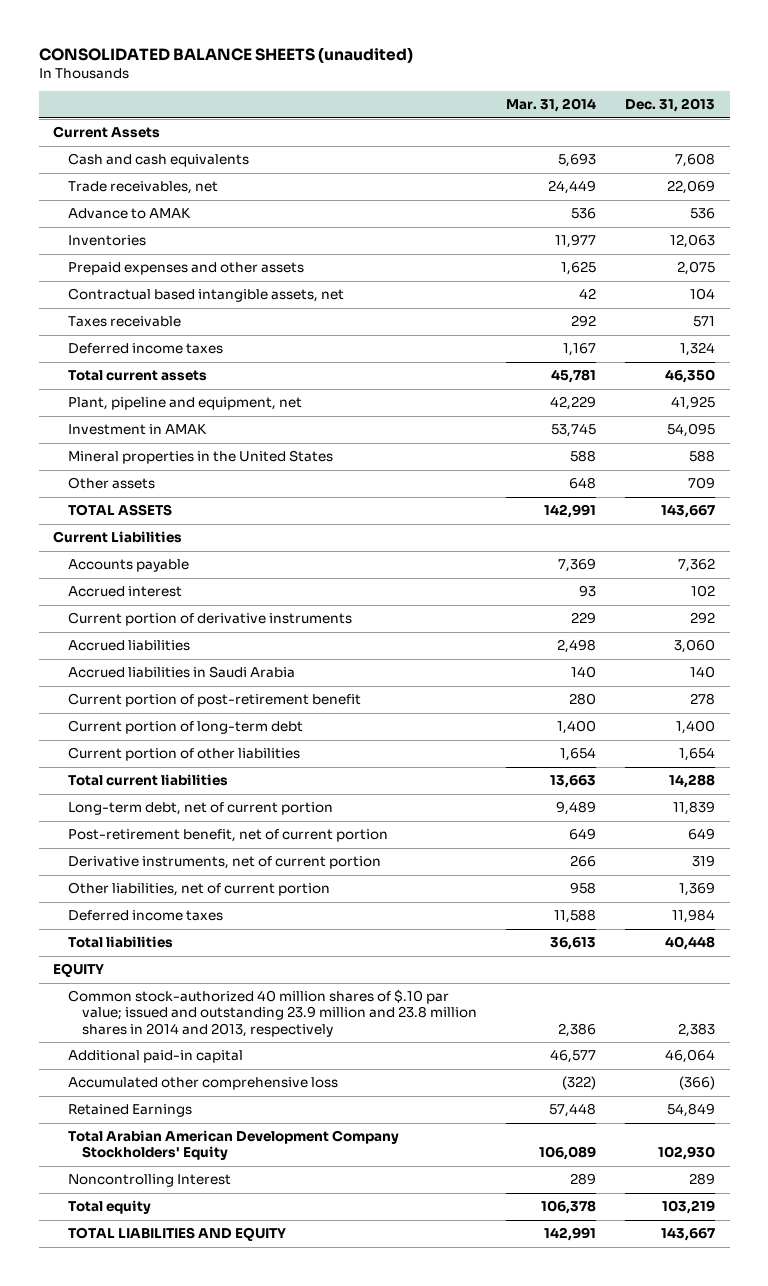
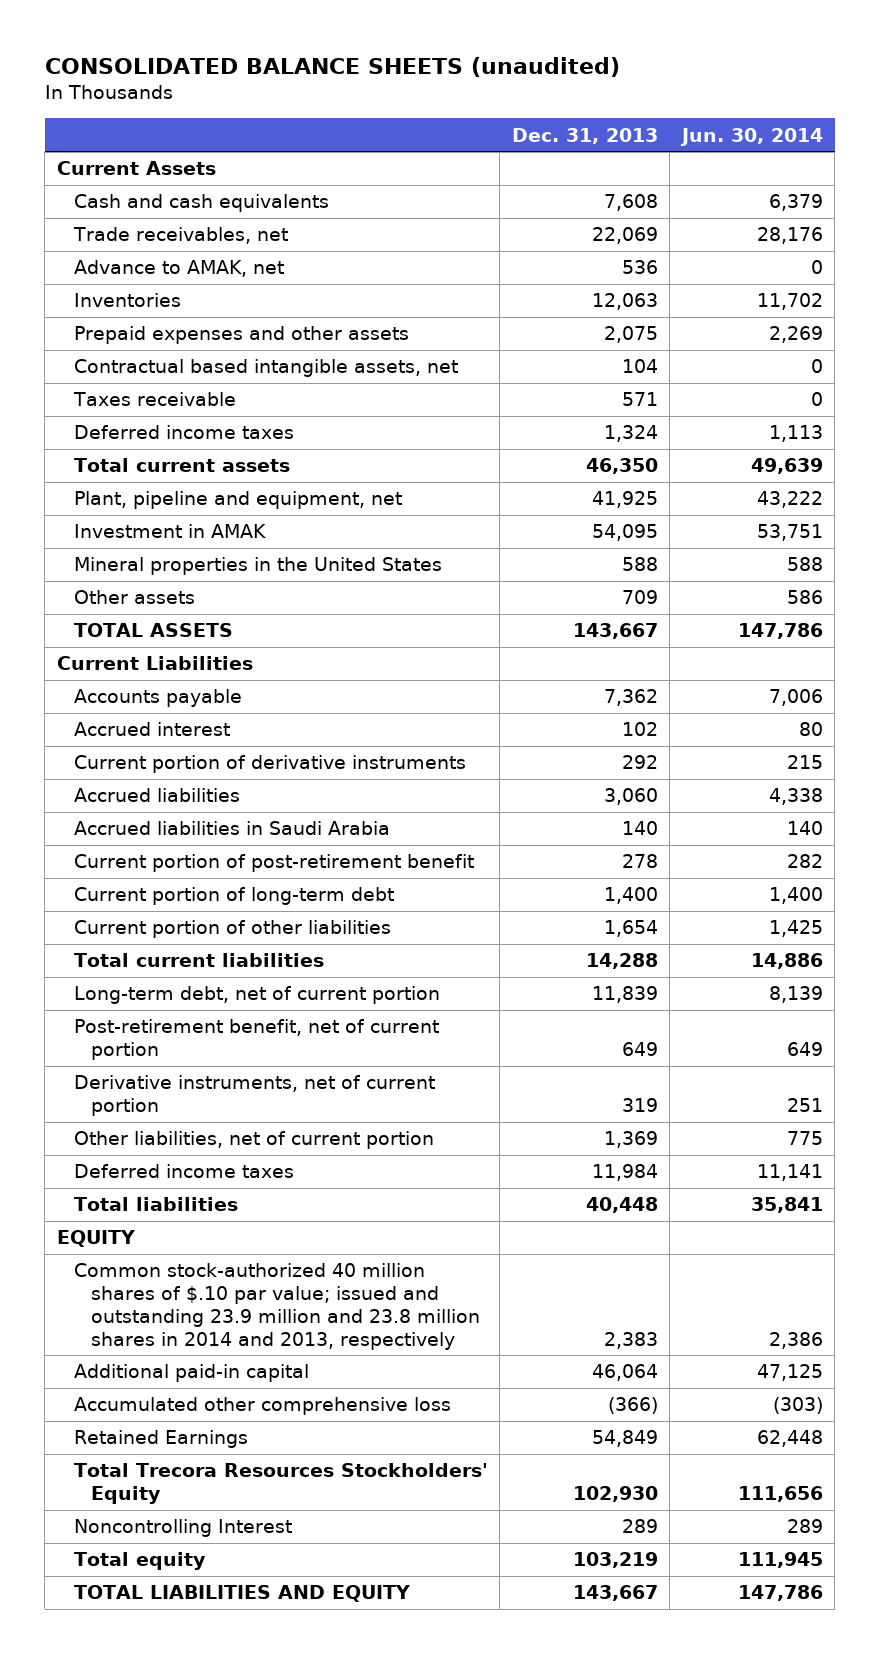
[506,98,597,113] Mar. 31, 2014 -> none
none -> [679,127,823,146] Jun. 30, 2014
[67,208,191,220] Advance to AMAK -> [73,260,284,278] Advance to AMAK, net
[67,1130,399,1161] Total Arabian American Development Company Stockholders' Equity -> [73,1463,488,1505] Total Trecora Resources Stockholders' Equity

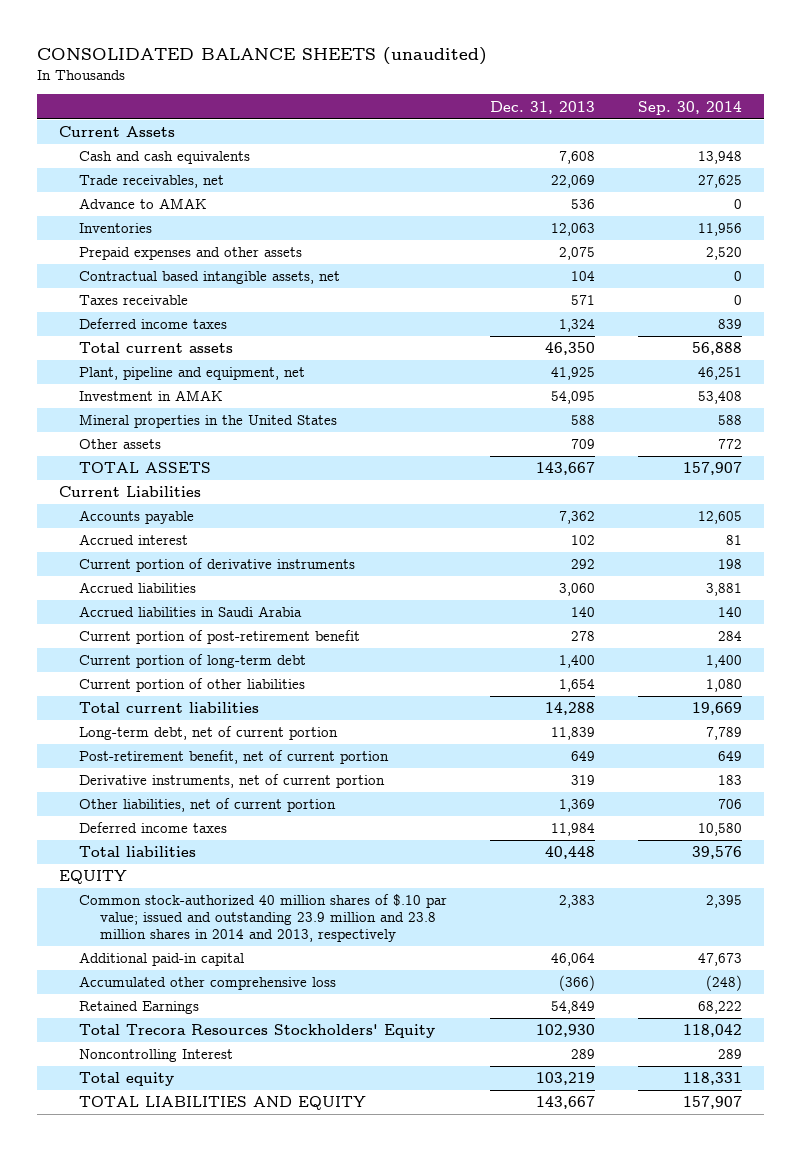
[679,127,823,146] Jun. 30, 2014 -> none
none -> [638,100,743,115] Sep. 30, 2014
[73,260,284,278] Advance to AMAK, net -> [79,198,208,210] Advance to AMAK

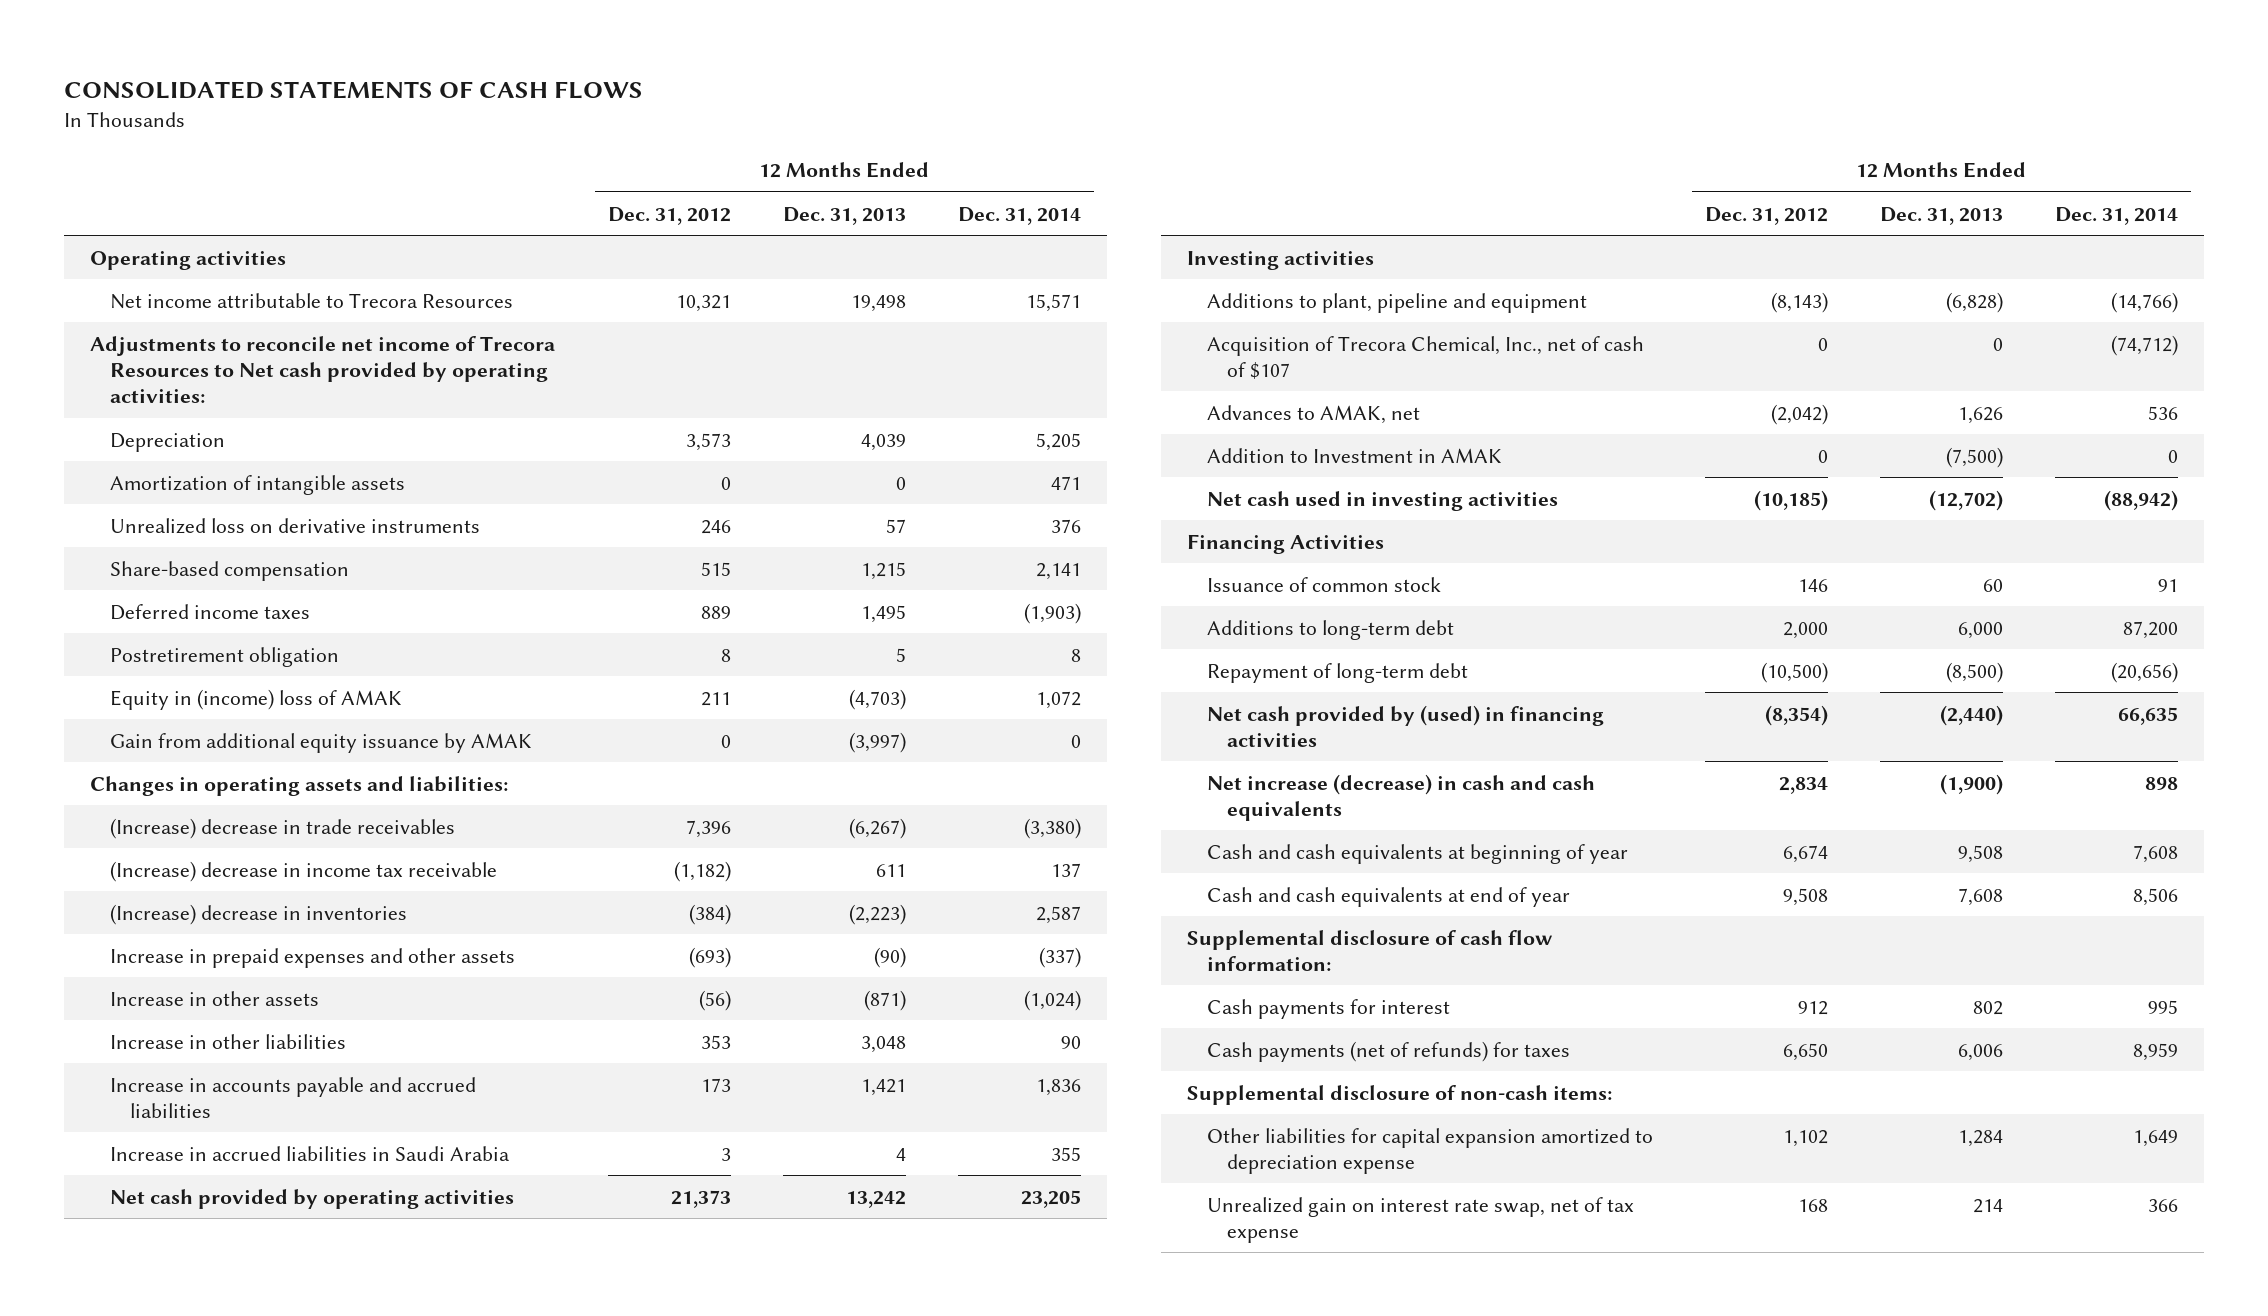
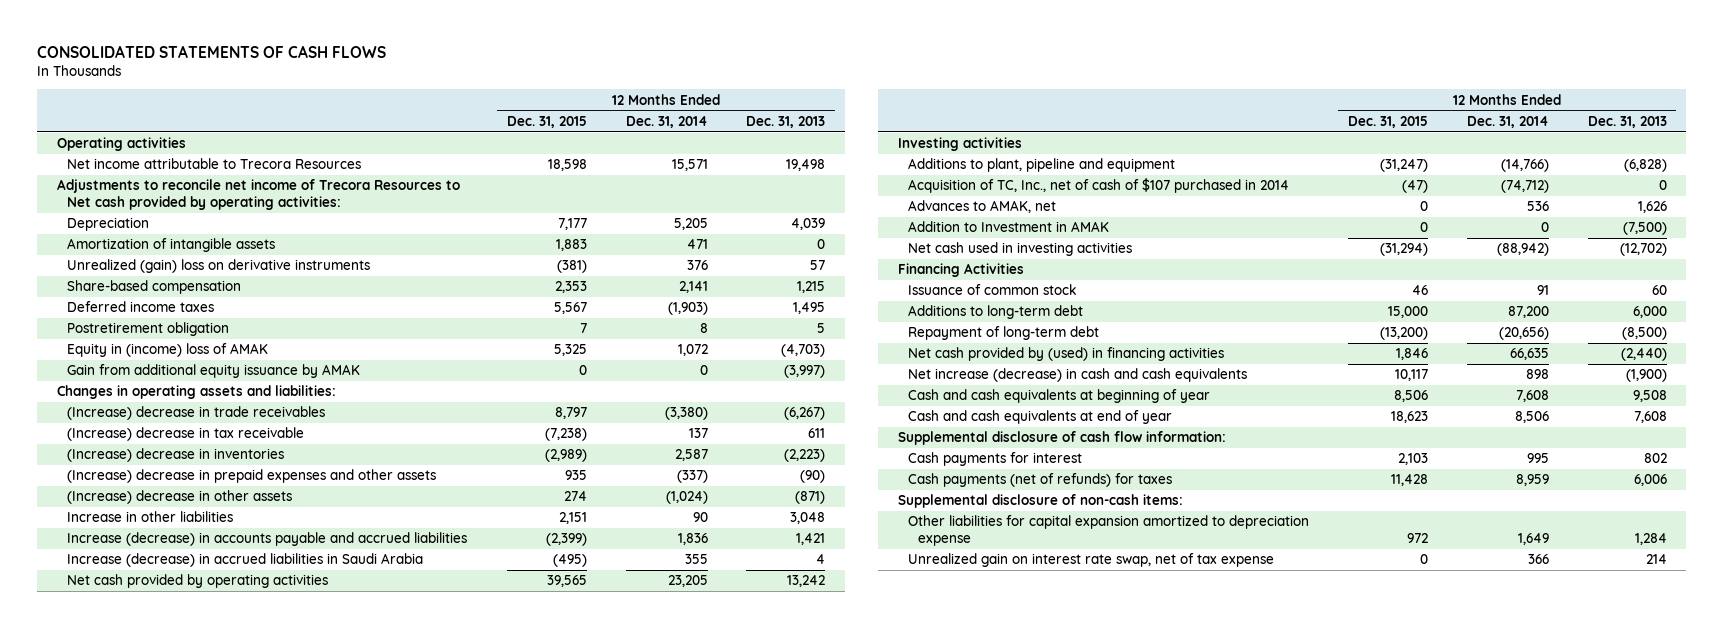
[607,206,731,225] Dec. 31, 2012 -> none
none -> [506,115,587,128] Dec. 31, 2015
[109,517,480,534] Unrealized loss on derivative instruments -> [66,259,370,274] Unrealized (gain) loss on derivative instruments
[109,860,497,882] (Increase) decrease in income tax receivable -> [66,427,304,442] (Increase) decrease in tax receivable
[109,947,515,968] Increase in prepaid expenses and other assets -> [66,469,436,484] (Increase) decrease in prepaid expenses and other assets
[109,990,319,1006] Increase in other assets -> [66,490,292,505] (Increase) decrease in other assets
[109,1076,476,1118] Increase in accounts payable and accrued liabilities -> [66,532,467,547] Increase (decrease) in accounts payable and accrued liabilities
[109,1145,510,1161] Increase in accrued liabilities in Saudi Arabia -> [66,553,423,568] Increase (decrease) in accrued liabilities in Saudi Arabia
[1206,335,1644,379] Acquisition of Trecora Chemical, Inc., net of cash of $107 -> [907,178,1289,194] Acquisition of TC, Inc., net of cash of $107 purchased in 2014

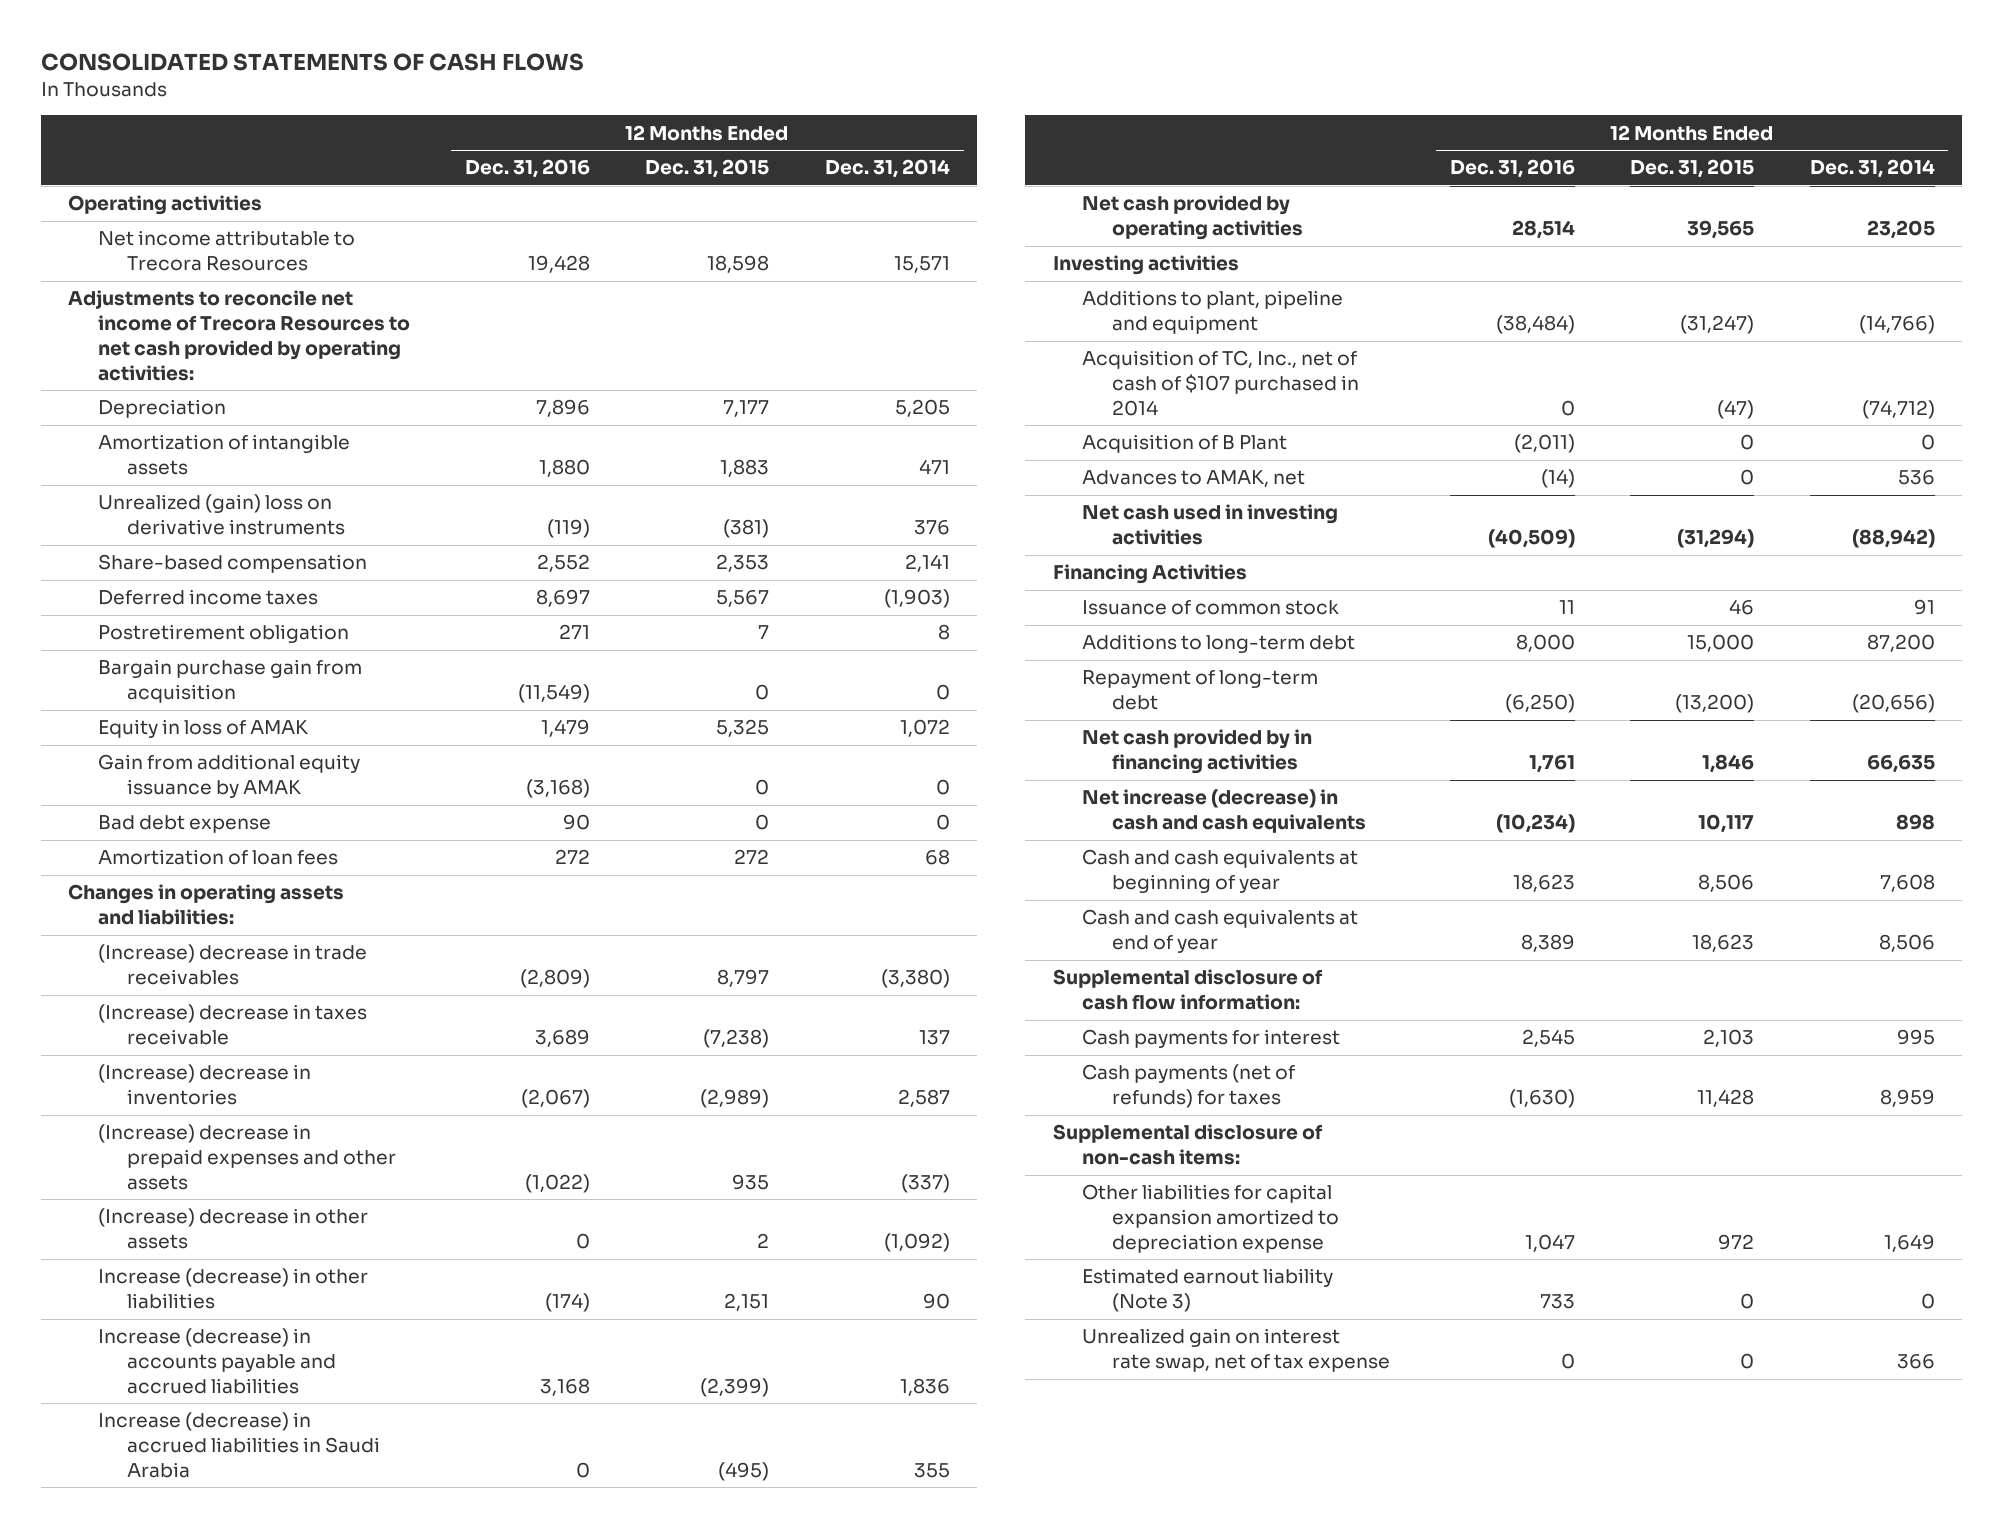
[746,115,826,128] Dec. 31, 2013 -> none
none -> [464,159,590,179] Dec. 31, 2016
[56,179,460,210] Adjustments to reconcile net income of Trecora Resources to Net cash provided by operating activities: -> [68,290,410,382] Adjustments to reconcile net income of Trecora Resources to net cash provided by operating activities:
none -> [97,659,362,704] Bargain purchase gain from acquisition
[66,343,268,358] Equity in (income) loss of AMAK -> [97,719,309,739] Equity in loss of AMAK
none -> [97,815,271,834] Bad debt expense
none -> [97,849,338,866] Amortization of loan fees
[66,427,304,442] (Increase) decrease in tax receivable -> [97,1004,367,1046] (Increase) decrease in taxes receivable
[563,491,587,502] 274 -> [757,1233,770,1249] 2
[665,491,708,505] (1,024) -> [883,1233,950,1253] (1,092)
[66,511,233,523] Increase in other liabilities -> [97,1268,368,1310] Increase (decrease) in other liabilities
none -> [1082,434,1288,454] Acquisition of B Plant
[907,221,1109,233] Addition to Investment in AMAK -> none
[907,347,1224,362] Net cash provided by (used) in financing activities -> [1082,729,1313,775] Net cash provided by in financing activities
none -> [1082,1268,1334,1313] Estimated earnout liability (Note 3)

